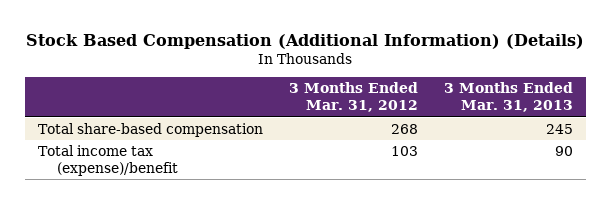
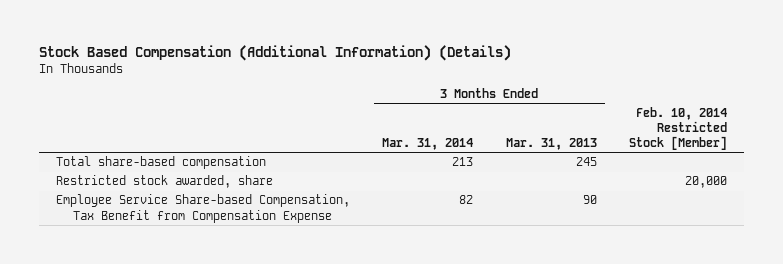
[288,82,418,113] 3 Months Ended Mar. 31, 2012 -> none
none -> [382,138,474,151] Mar. 31, 2014
none -> [629,106,728,151] Feb. 10, 2014 Restricted Stock [Member]
none -> [55,175,273,189] Restricted stock awarded, share
[37,144,179,177] Total income tax (expense)/benefit -> [55,194,350,223] Employee Service Share-based Compensation, Tax Benefit from Compensation Expense

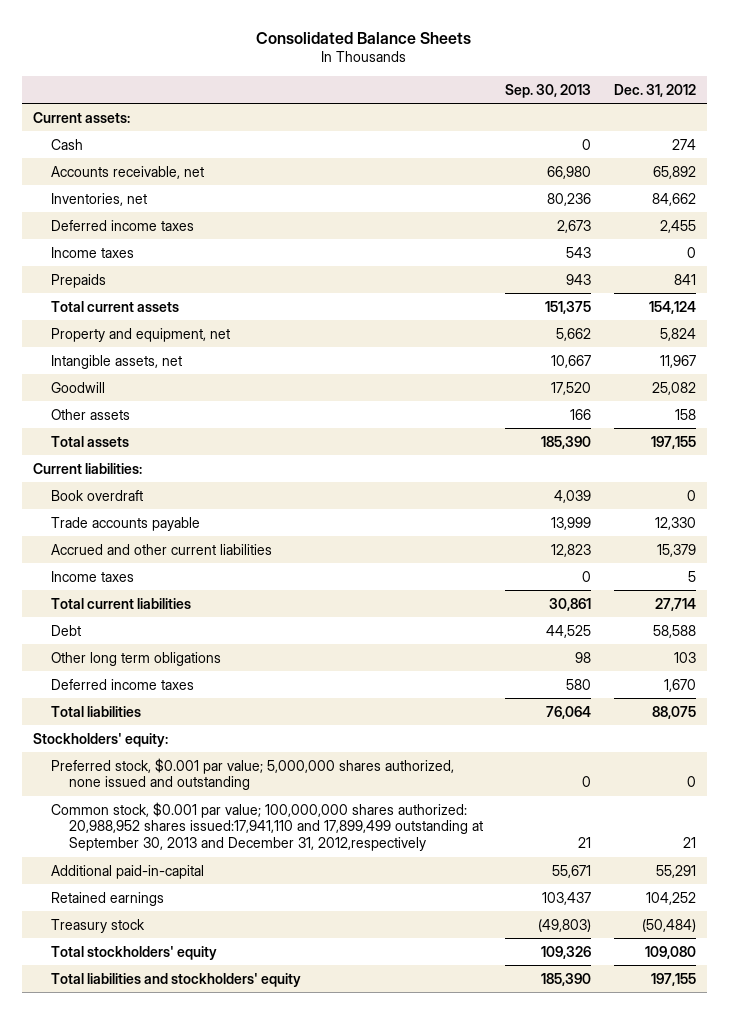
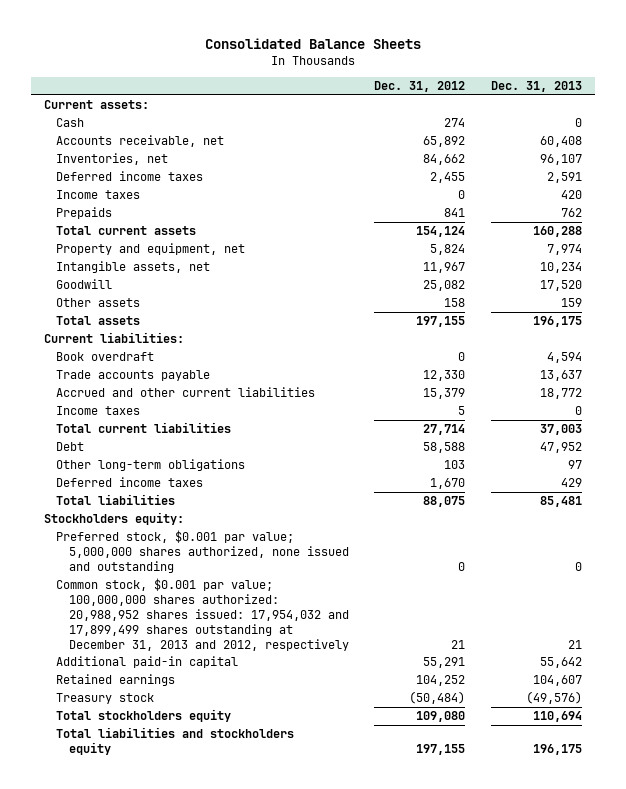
[505,83,592,98] Sep. 30, 2013 -> none
none -> [491,81,583,93] Dec. 31, 2013
[51,651,222,666] Other long term obligations -> [56,459,246,472] Other long-term obligations
[33,732,169,747] Stockholders' equity: -> [44,512,185,526] Stockholders equity:
[51,801,484,852] Common stock, $0.001 par value; 100,000,000 shares authorized: 20,988,952 shares issued:17,941,110 and 17,899,499 outstanding at September 30, 2013 and December 31, 2012,respectively -> [56,578,349,651] Common stock, $0.001 par value; 100,000,000 shares authorized: 20,988,952 shares issued: 17,954,032 and 17,899,499 shares outstanding at December 31, 2013 and 2012, respectively
[51,864,205,879] Additional paid-in-capital -> [56,656,239,669] Additional paid-in capital
[51,945,218,960] Total stockholders' equity -> [56,709,232,723] Total stockholders equity
[51,972,302,987] Total liabilities and stockholders' equity -> [56,727,295,756] Total liabilities and stockholders equity

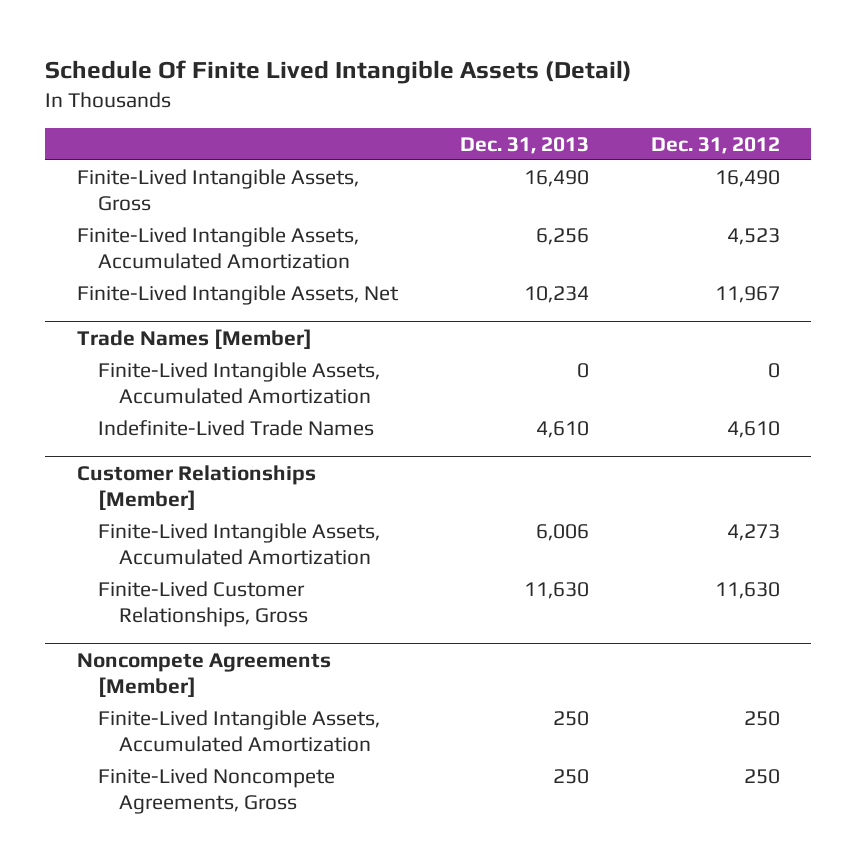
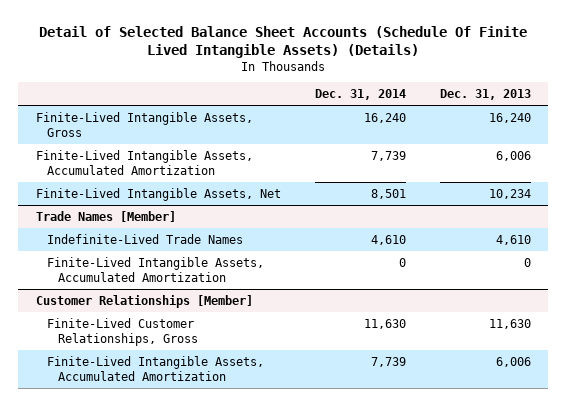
[45,60,633,85] Schedule Of Finite Lived Intangible Assets (Detail) -> [39,25,528,58] Detail of Selected Balance Sheet Accounts (Schedule Of Finite Lived Intangible Assets) (Details)
[651,136,781,154] Dec. 31, 2012 -> none
none -> [314,89,406,101] Dec. 31, 2014
[523,169,589,187] 16,490 -> [489,112,532,123] 16,240
[535,227,589,245] 6,256 -> [496,150,532,161] 6,006
[97,361,380,404] Finite-Lived Intangible Assets, Accumulated Amortization -> [47,256,265,282] Finite-Lived Intangible Assets, Accumulated Amortization
[76,652,331,697] Noncompete Agreements [Member] -> none
[97,709,380,752] Finite-Lived Intangible Assets, Accumulated Amortization -> none
[97,767,335,814] Finite-Lived Noncompete Agreements, Gross -> none
[97,522,380,565] Finite-Lived Intangible Assets, Accumulated Amortization -> [47,355,265,381] Finite-Lived Intangible Assets, Accumulated Amortization

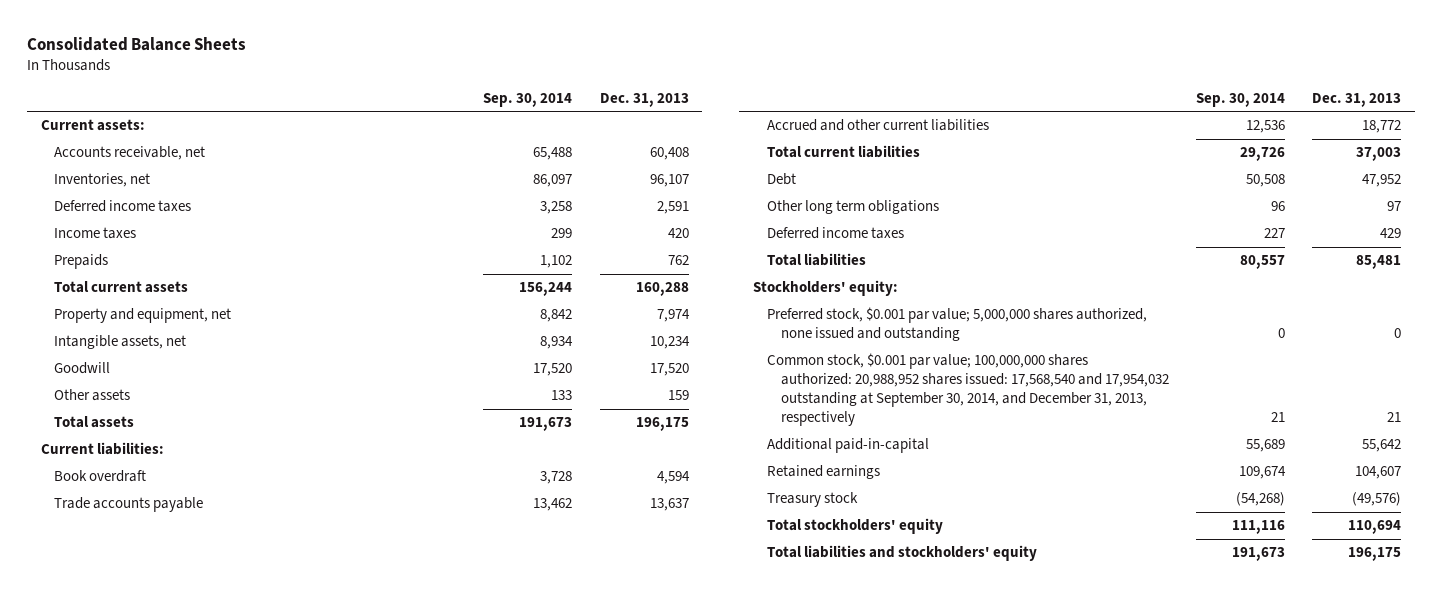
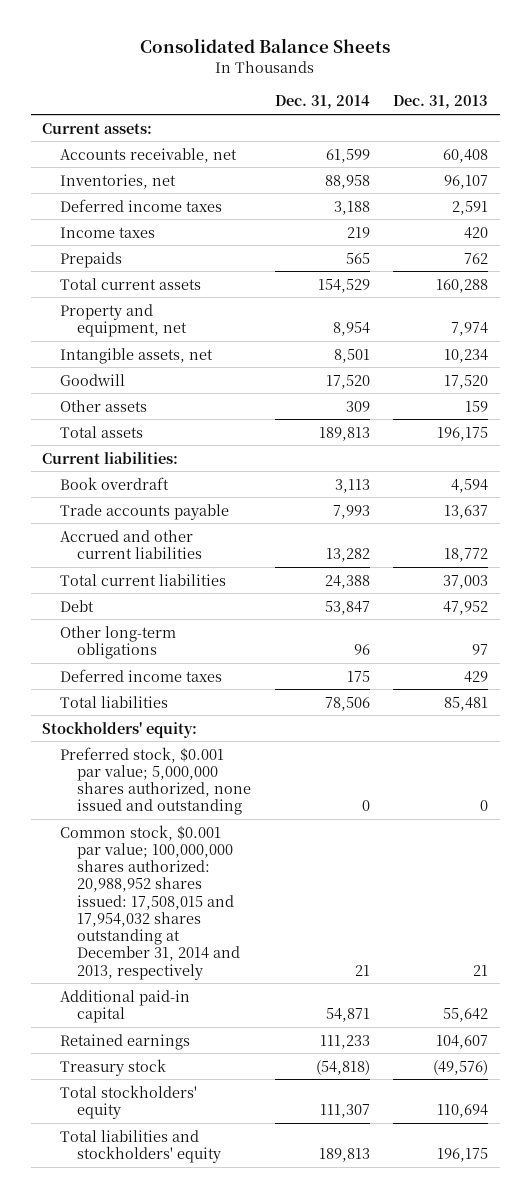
[483,92,573,107] Sep. 30, 2014 -> none
none -> [274,95,370,110] Dec. 31, 2014
[766,200,939,215] Other long term obligations -> [59,625,176,659] Other long-term obligations
[766,353,1169,427] Common stock, $0.001 par value; 100,000,000 shares authorized: 20,988,952 shares issued: 17,568,540 and 17,954,032 outstanding at September 30, 2014, and December 31, 2013, respectively -> [59,824,241,980] Common stock, $0.001 par value; 100,000,000 shares authorized: 20,988,952 shares issued: 17,508,015 and 17,954,032 shares outstanding at December 31, 2014 and 2013, respectively
[766,438,929,454] Additional paid-in-capital -> [59,989,190,1023] Additional paid-in capital

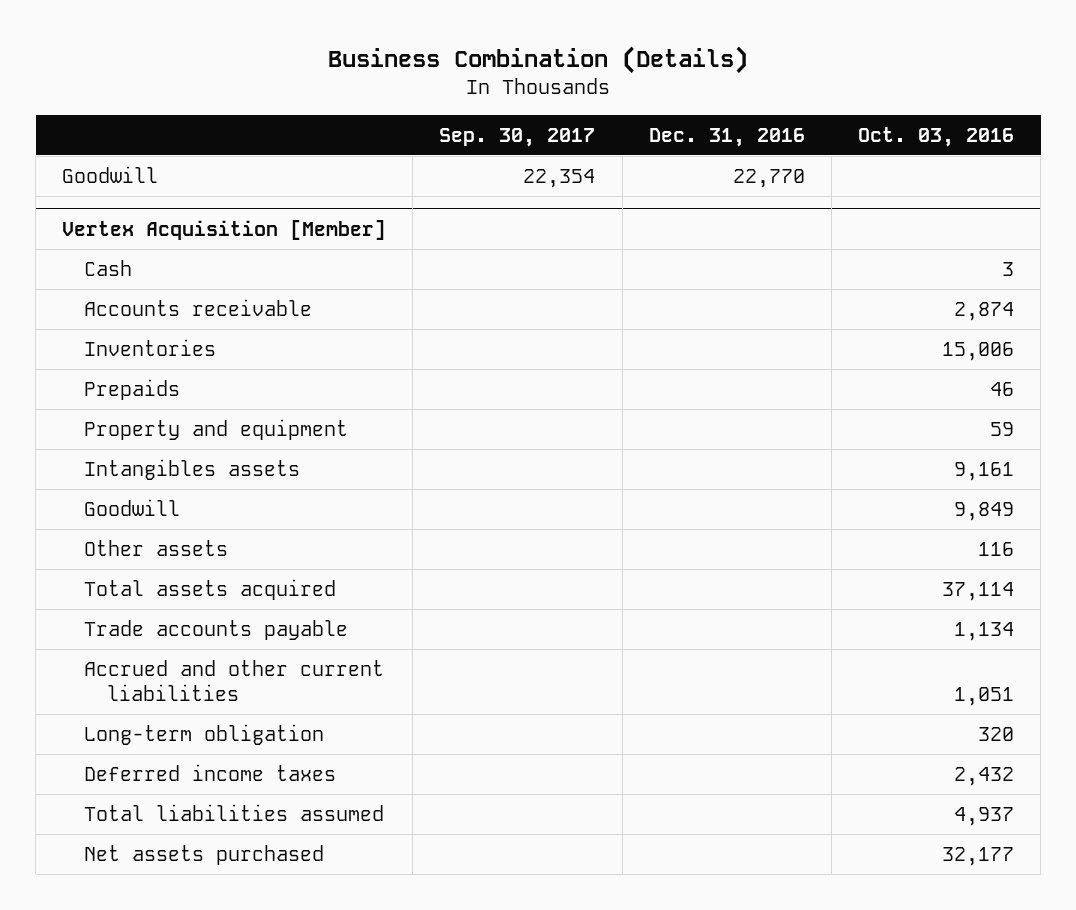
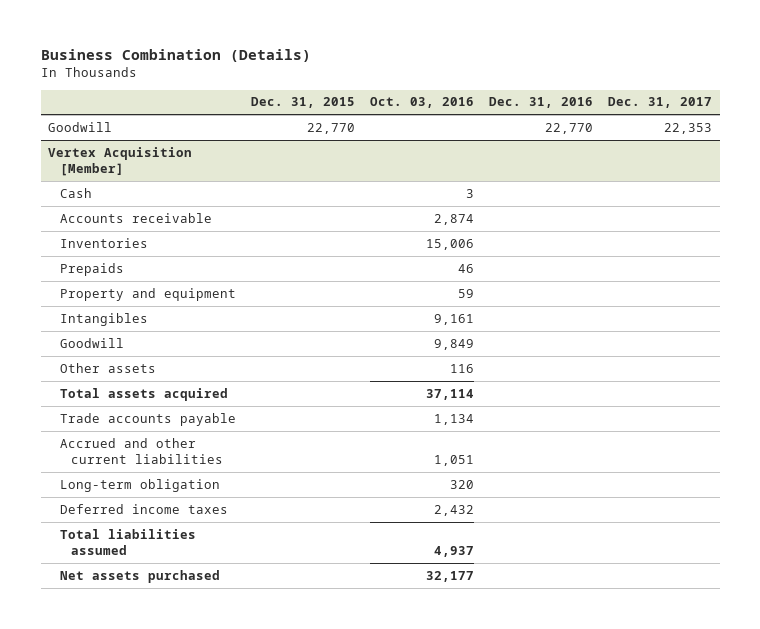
[439,127,596,147] Sep. 30, 2017 -> none
none -> [250,97,355,109] Dec. 31, 2015
none -> [608,97,713,109] Dec. 31, 2017
[84,459,301,481] Intangibles assets -> [59,312,148,326] Intangibles

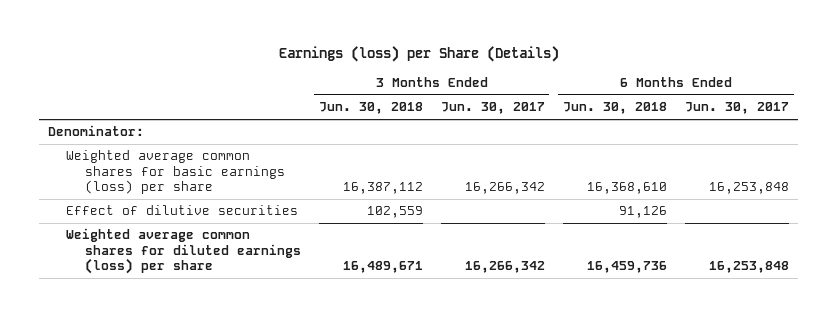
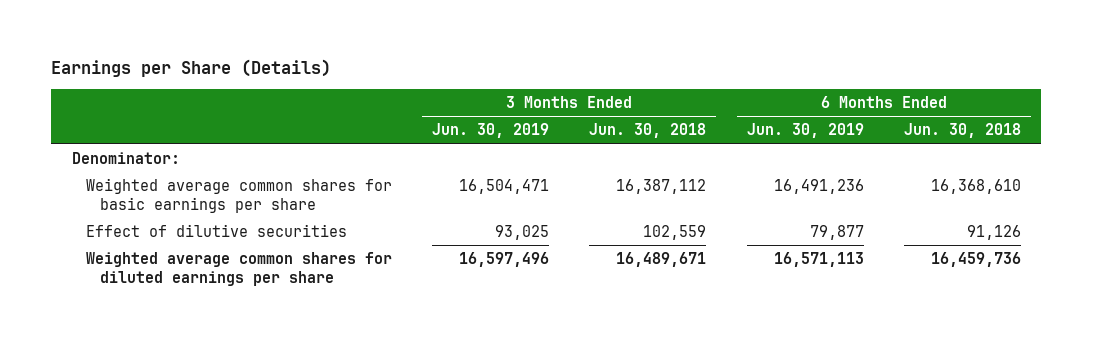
[278,46,559,63] Earnings (loss) per Share (Details) -> [51,59,332,78] Earnings per Share (Details)
[440,102,545,115] Jun. 30, 2017 -> none
[685,102,790,115] Jun. 30, 2017 -> none
none -> [432,123,550,139] Jun. 30, 2019
none -> [746,123,864,139] Jun. 30, 2019
[66,150,285,194] Weighted average common shares for basic earnings (loss) per share -> [85,178,392,213] Weighted average common shares for basic earnings per share
[66,228,301,274] Weighted average common shares for diluted earnings (loss) per share -> [85,252,392,286] Weighted average common shares for diluted earnings per share

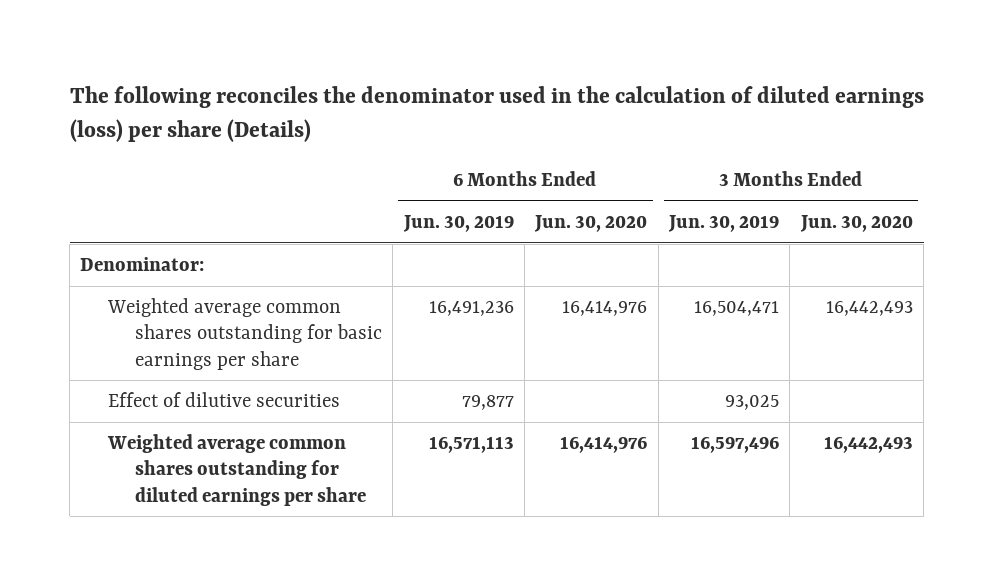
[51,59,332,78] Earnings per Share (Details) -> [69,86,924,142] The following reconciles the denominator used in the calculation of diluted earnings (loss) per share (Details)
[589,123,707,139] Jun. 30, 2018 -> none
[903,123,1021,139] Jun. 30, 2018 -> none
none -> [534,214,648,232] Jun. 30, 2020
none -> [799,214,913,232] Jun. 30, 2020
[85,178,392,213] Weighted average common shares for basic earnings per share -> [106,298,382,370] Weighted average common shares outstanding for basic earnings per share
[85,252,392,286] Weighted average common shares for diluted earnings per share -> [106,434,366,506] Weighted average common shares outstanding for diluted earnings per share

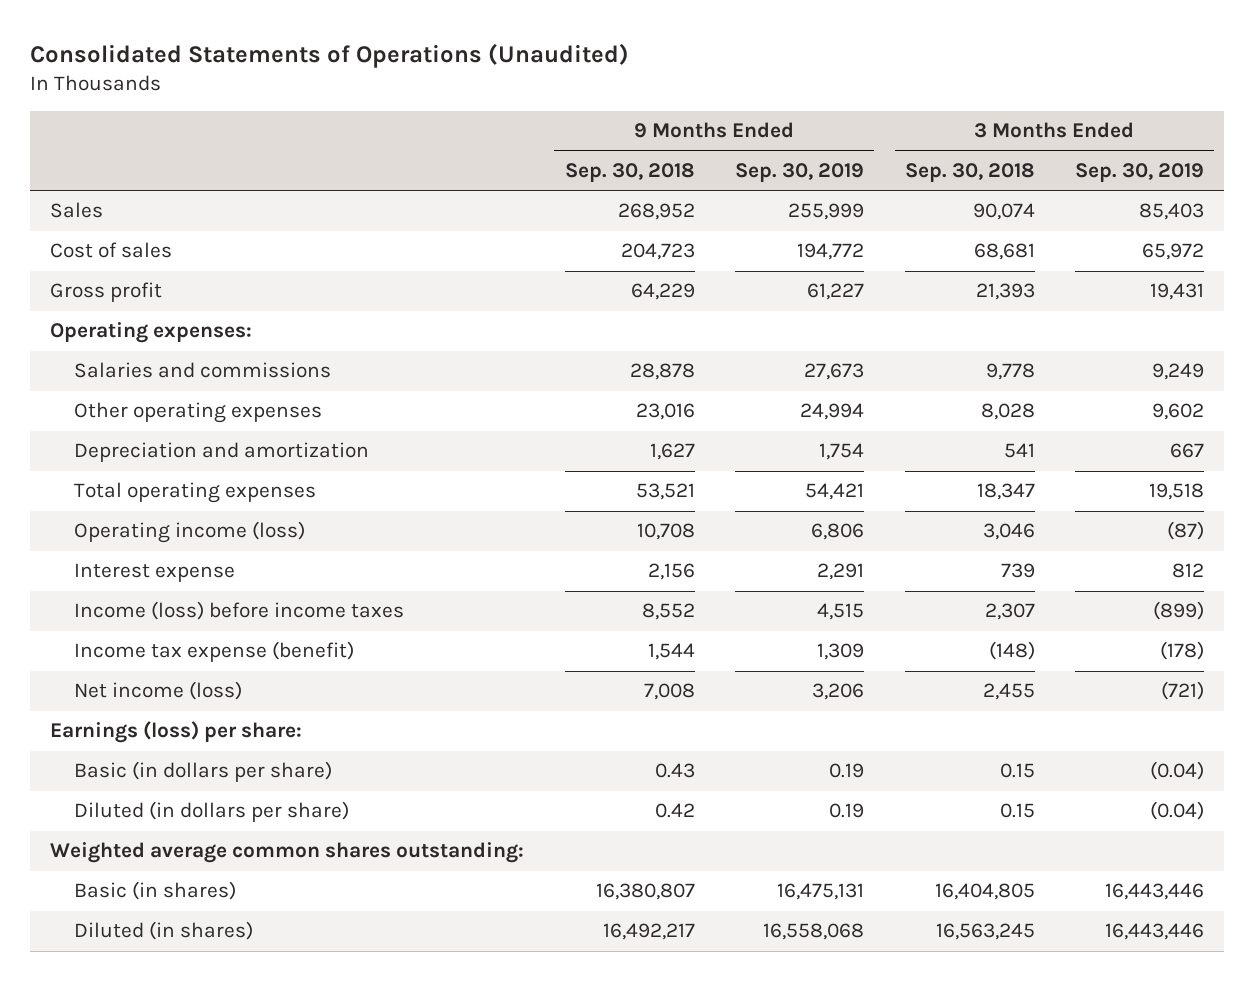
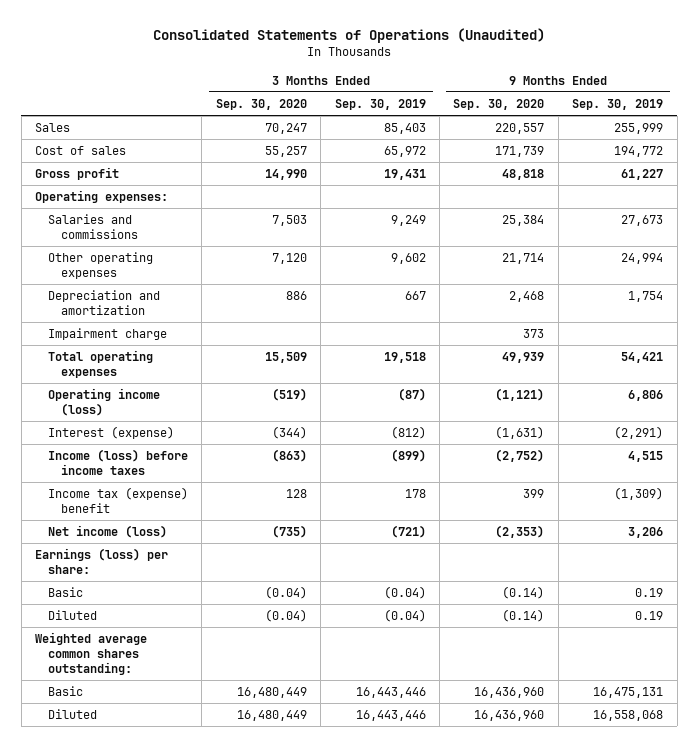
[564,162,695,182] Sep. 30, 2018 -> none
[904,162,1035,182] Sep. 30, 2018 -> none
none -> [215,98,307,110] Sep. 30, 2020
none -> [453,98,545,110] Sep. 30, 2020
none -> [47,328,167,341] Impairment charge
[74,563,236,583] Interest expense -> [47,426,174,440] Interest (expense)
[817,563,865,581] 2,291 -> [614,426,664,440] (2,291)
[1172,563,1205,579] 812 -> [390,426,426,440] (812)
[74,641,355,663] Income tax expense (benefit) -> [47,487,188,513] Income tax (expense) benefit
[817,643,865,661] 1,309 -> [614,487,664,501] (1,309)
[1160,641,1205,661] (178) -> [404,489,426,499] 178
[74,761,333,783] Basic (in dollars per share) -> [47,587,83,598] Basic
[74,801,350,823] Diluted (in dollars per share) -> [47,610,97,621] Diluted
[74,881,237,901] Basic (in shares) -> [47,686,83,697] Basic
[74,921,254,941] Diluted (in shares) -> [47,709,97,720] Diluted

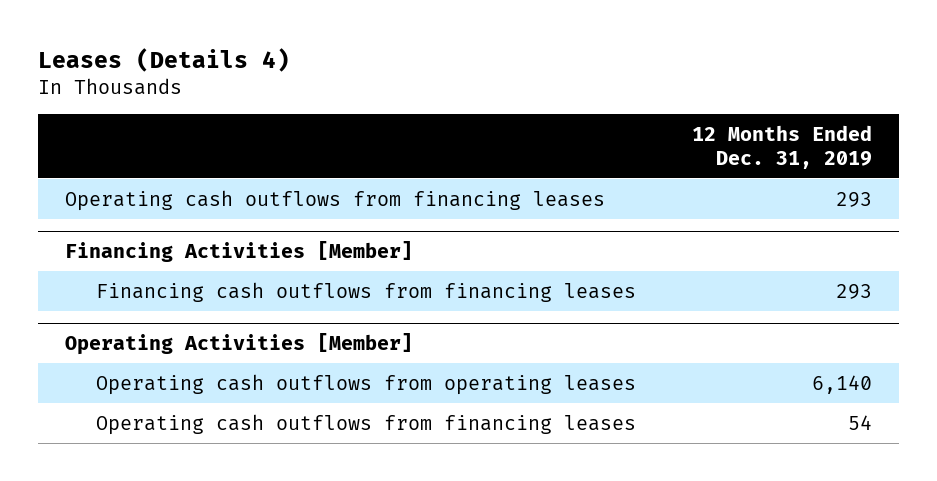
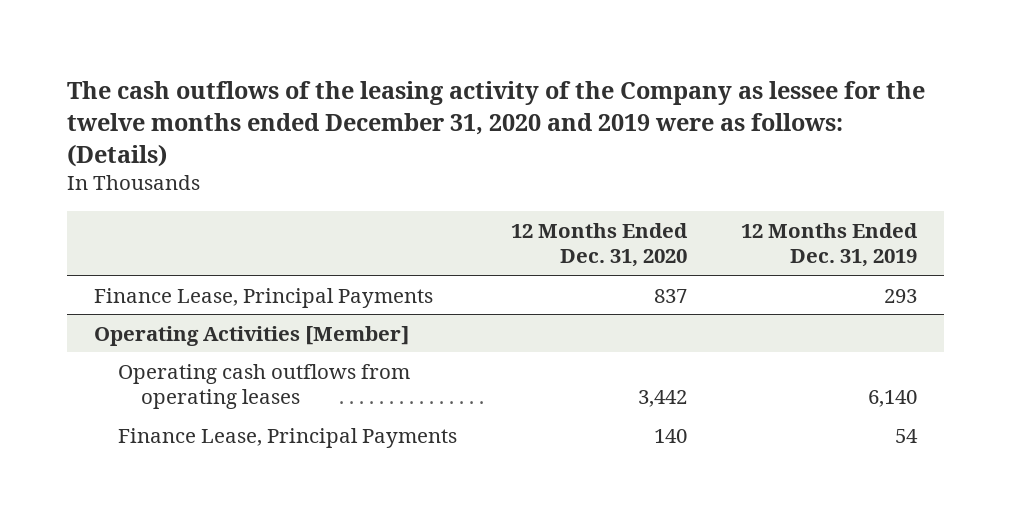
[37,47,290,72] Leases (Details 4) -> [67,81,926,167] The cash outflows of the leasing activity of the Company as lessee for the twelve months ended December 31, 2020 and 2019 were as follows: (Details)
none -> [510,222,688,268] 12 Months Ended Dec. 31, 2020
[65,240,414,262] Financing Activities [Member] -> none
[96,281,637,302] Financing cash outflows from financing leases -> none
[65,189,606,211] Operating cash outflows from financing leases -> [94,287,434,308] Finance Lease, Principal Payments
[96,413,637,435] Operating cash outflows from financing leases -> [117,427,457,448] Finance Lease, Principal Payments

